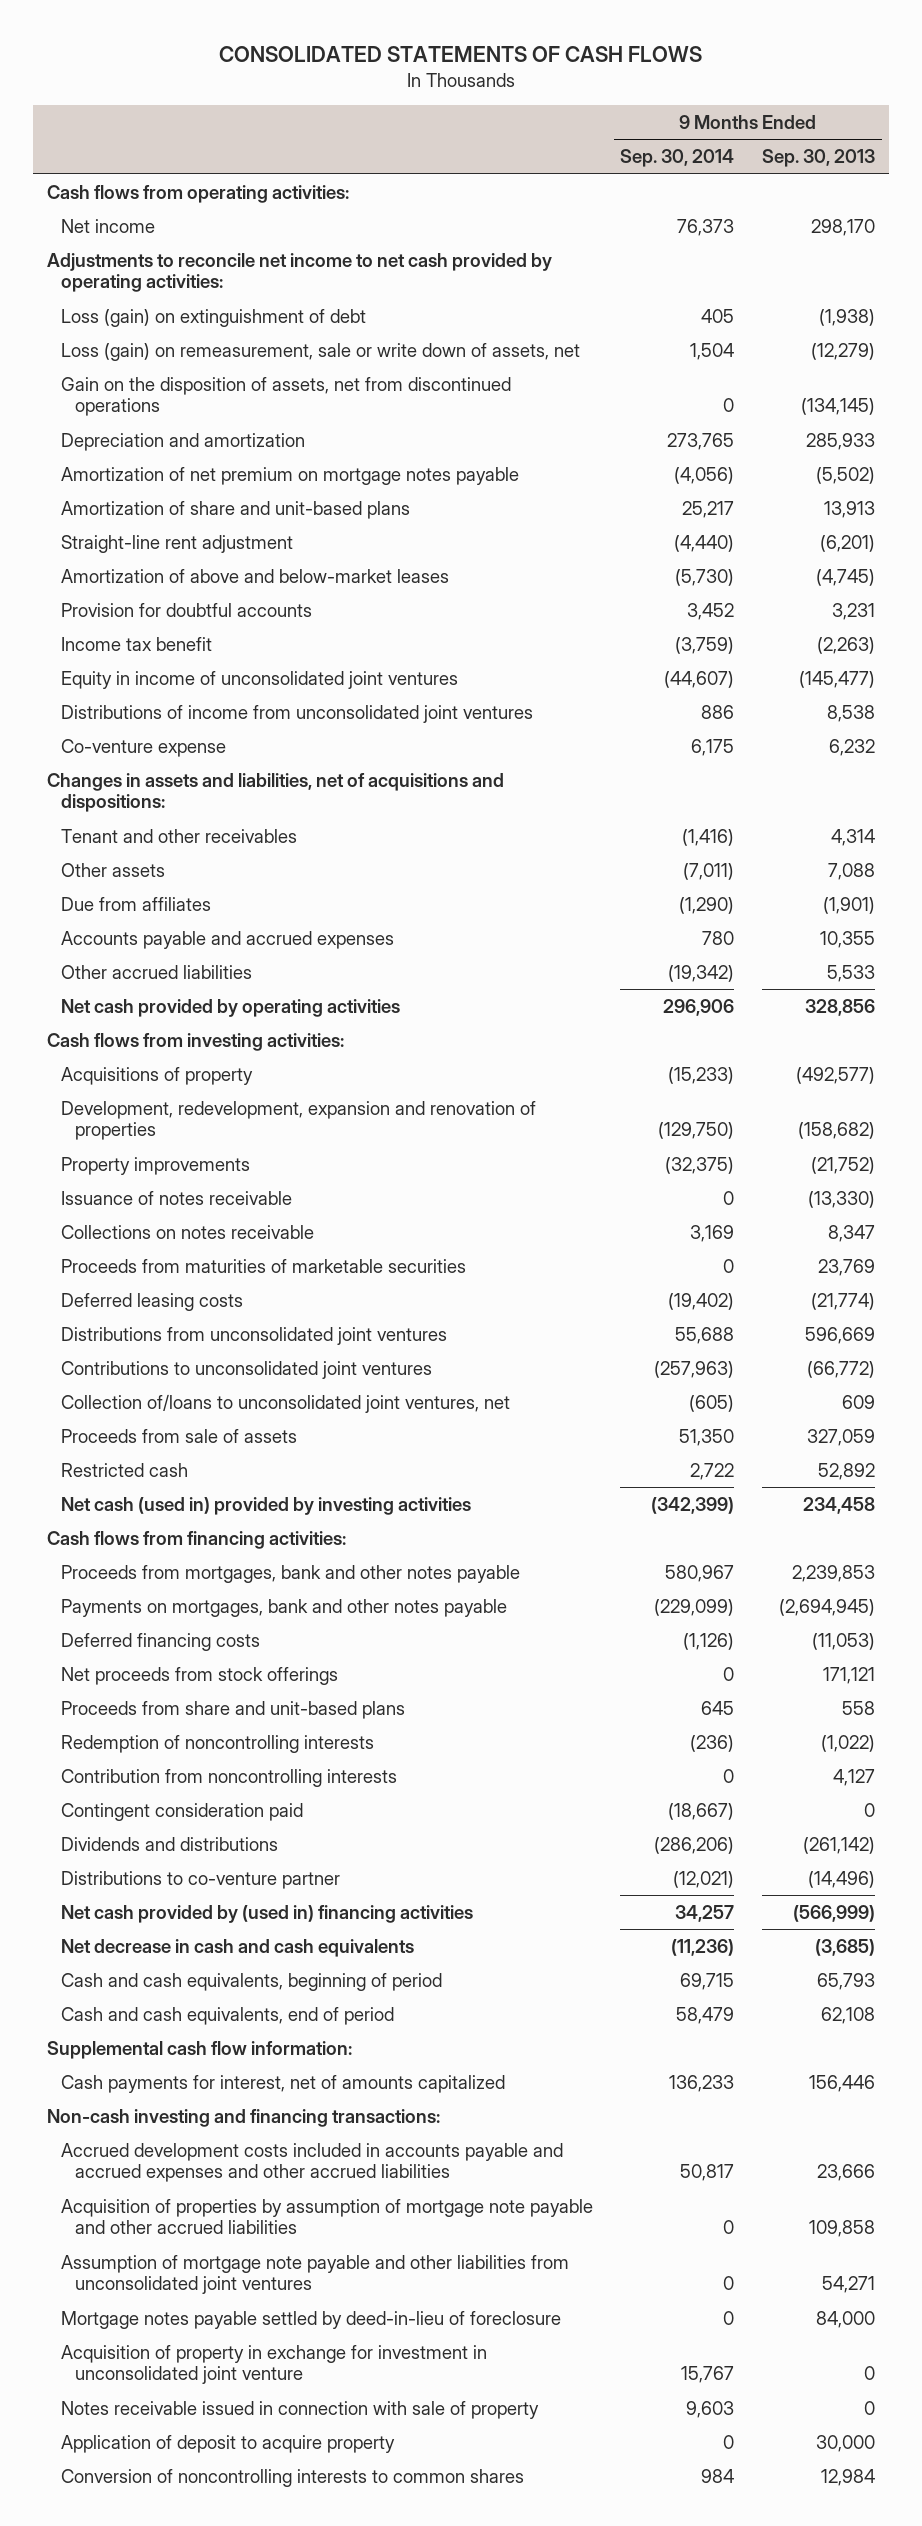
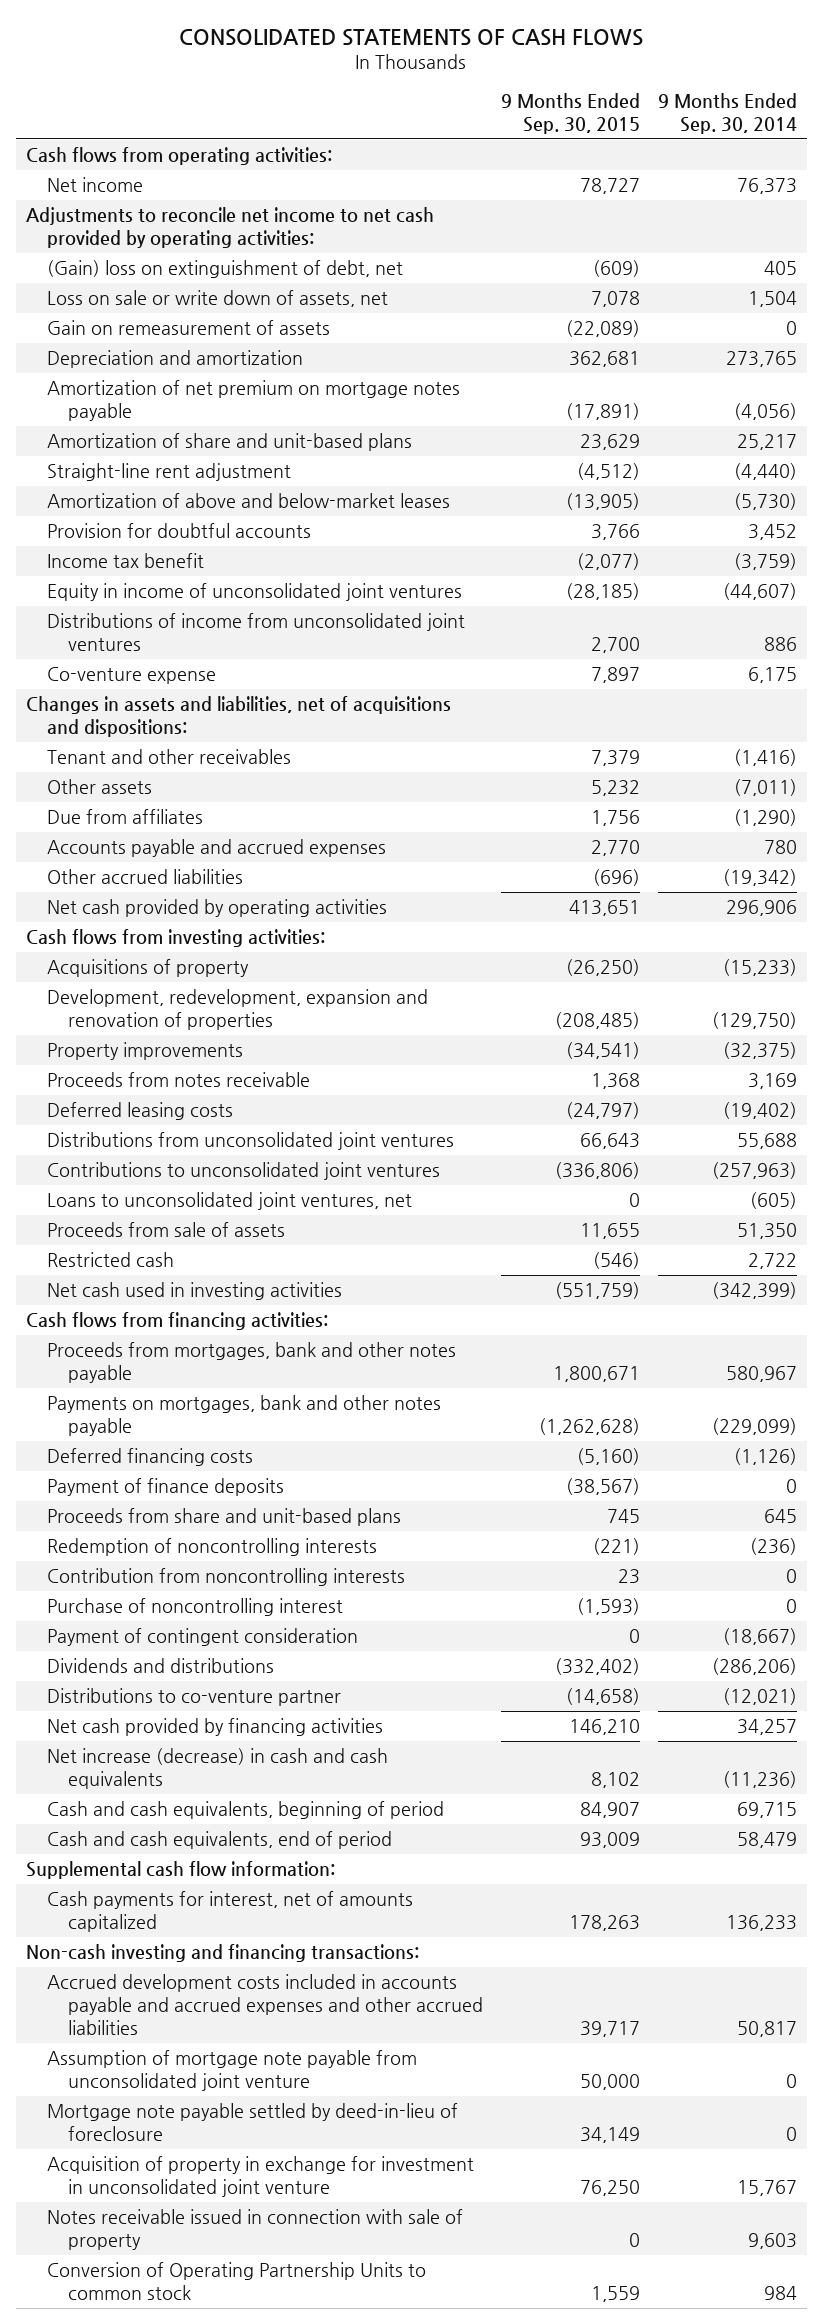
[762,149,876,168] Sep. 30, 2013 -> none
none -> [500,93,640,135] 9 Months Ended Sep. 30, 2015
[60,376,511,417] Gain on the disposition of assets, net from discontinued operations -> none
[60,308,366,327] Loss (gain) on extinguishment of debt -> [46,260,403,279] (Gain) loss on extinguishment of debt, net
[60,342,580,361] Loss (gain) on remeasurement, sale or write down of assets, net -> [46,290,388,308] Loss on sale or write down of assets, net
none -> [46,320,330,336] Gain on remeasurement of assets
[60,1190,292,1205] Issuance of notes receivable -> none
[60,1258,466,1273] Proceeds from maturities of marketable securities -> none
[60,1224,314,1239] Collections on notes receivable -> [46,1072,310,1088] Proceeds from notes receivable
[60,1393,510,1413] Collection of/loans to unconsolidated joint ventures, net -> [46,1192,412,1211] Loans to unconsolidated joint ventures, net
[60,1496,471,1515] Net cash (used in) provided by investing activities -> [46,1282,342,1301] Net cash used in investing activities
[60,1666,338,1685] Net proceeds from stock offerings -> none
none -> [46,1478,284,1497] Payment of finance deposits
none -> [46,1598,343,1617] Purchase of noncontrolling interest
[60,1802,303,1821] Contingent consideration paid -> [46,1628,358,1647] Payment of contingent consideration
[60,1904,473,1923] Net cash provided by (used in) financing activities -> [46,1718,383,1737] Net cash provided by financing activities
[60,1938,414,1957] Net decrease in cash and cash equivalents -> [46,1748,388,1790] Net increase (decrease) in cash and cash equivalents
[60,2198,593,2235] Acquisition of properties by assumption of mortgage note payable and other accrued liabilities -> none
[60,2254,569,2295] Assumption of mortgage note payable and other liabilities from unconsolidated joint ventures -> [46,2050,417,2092] Assumption of mortgage note payable from unconsolidated joint venture
[60,2310,561,2329] Mortgage notes payable settled by deed-in-lieu of foreclosure -> [46,2103,458,2142] Mortgage note payable settled by deed-in-lieu of foreclosure
[60,2434,395,2453] Application of deposit to acquire property -> none
[60,2468,524,2487] Conversion of noncontrolling interests to common shares -> [46,2262,426,2301] Conversion of Operating Partnership Units to common stock

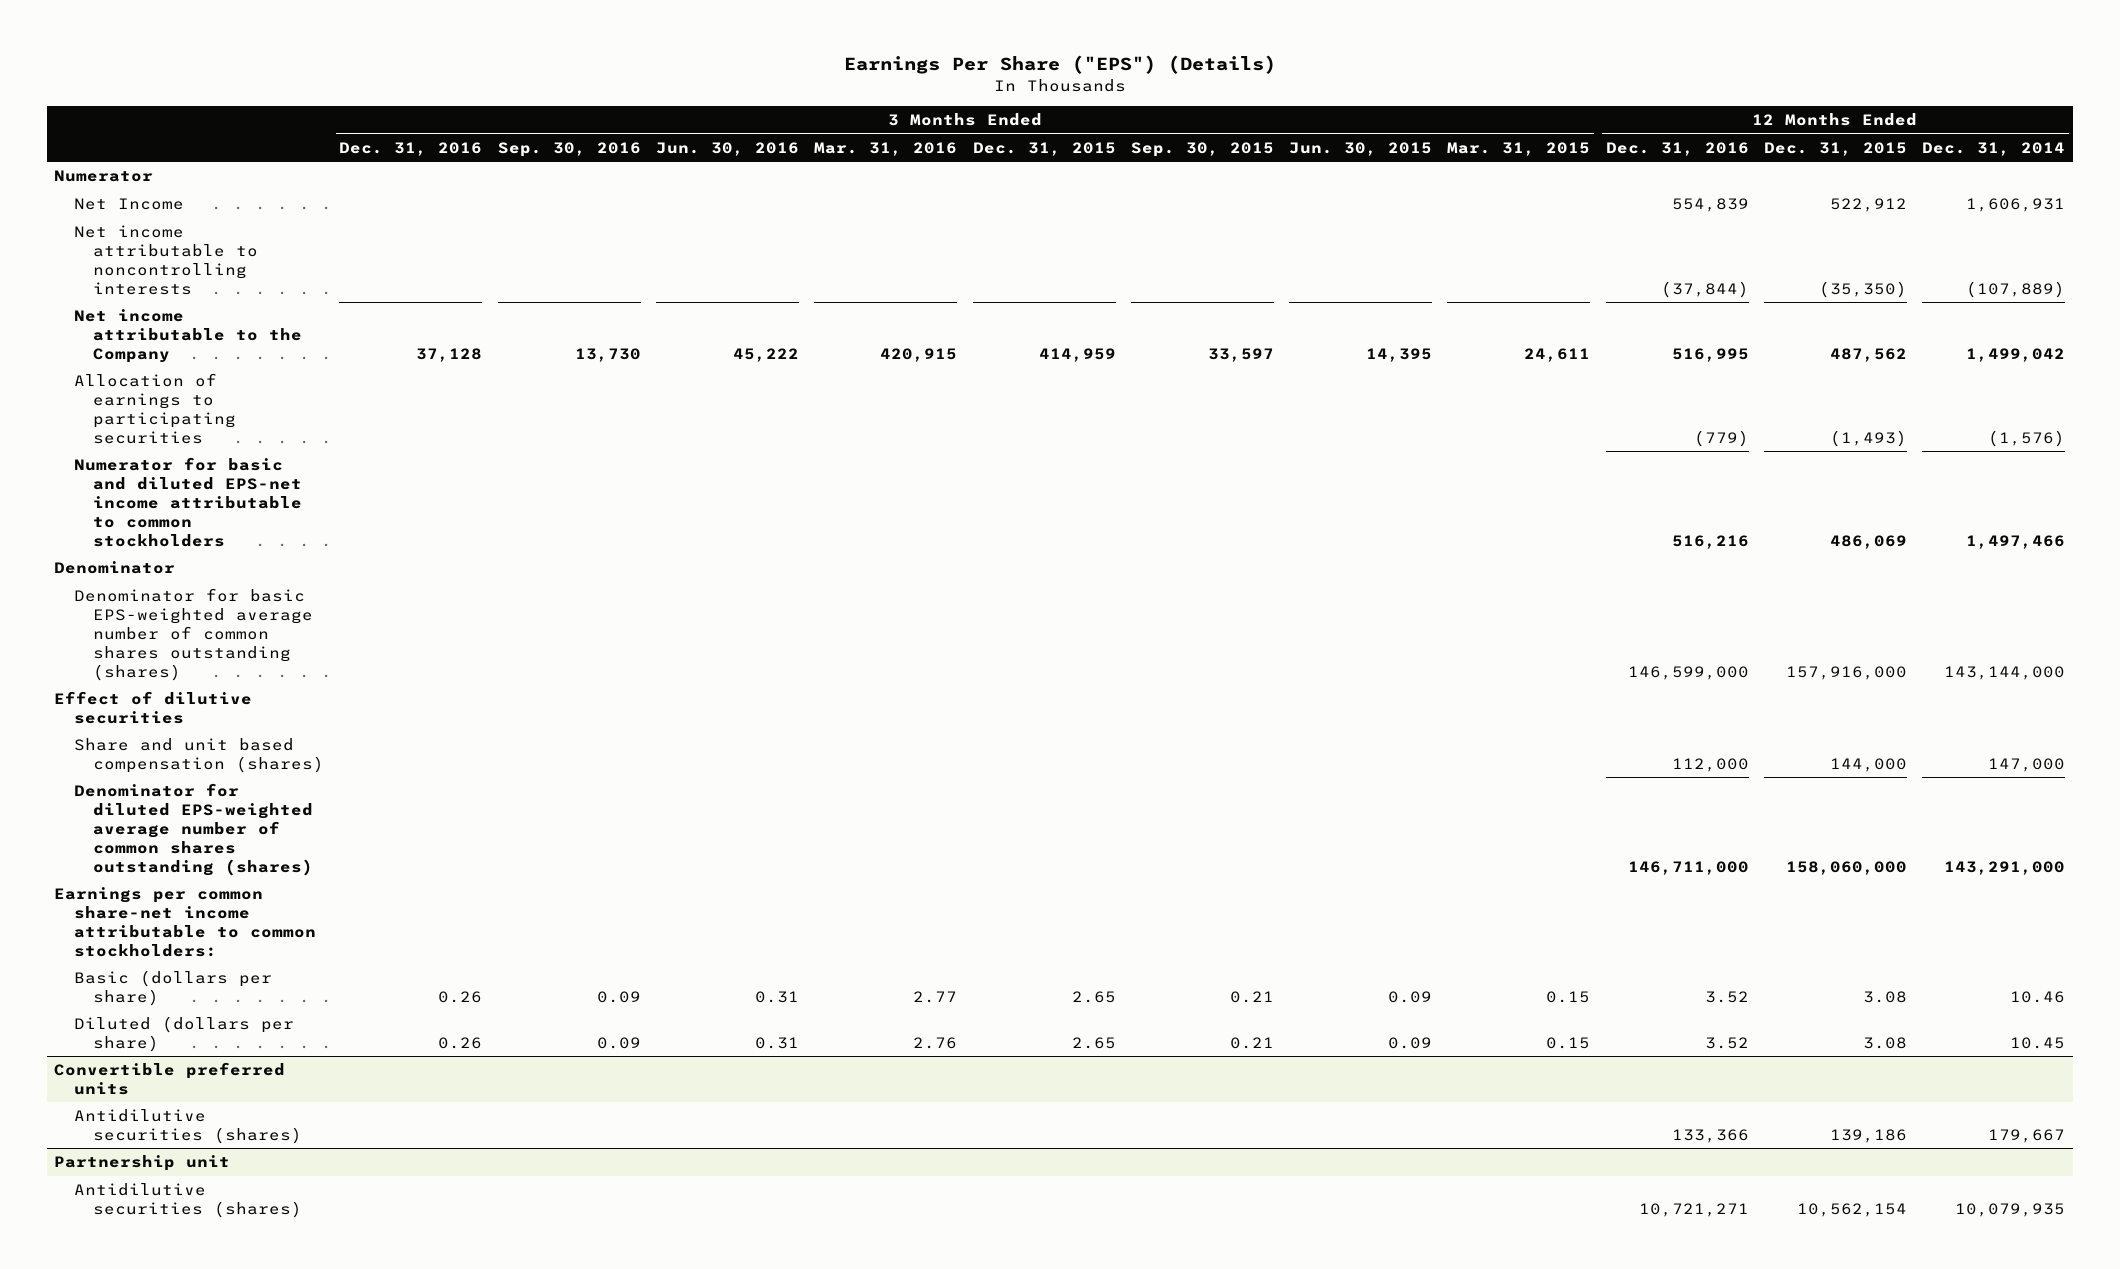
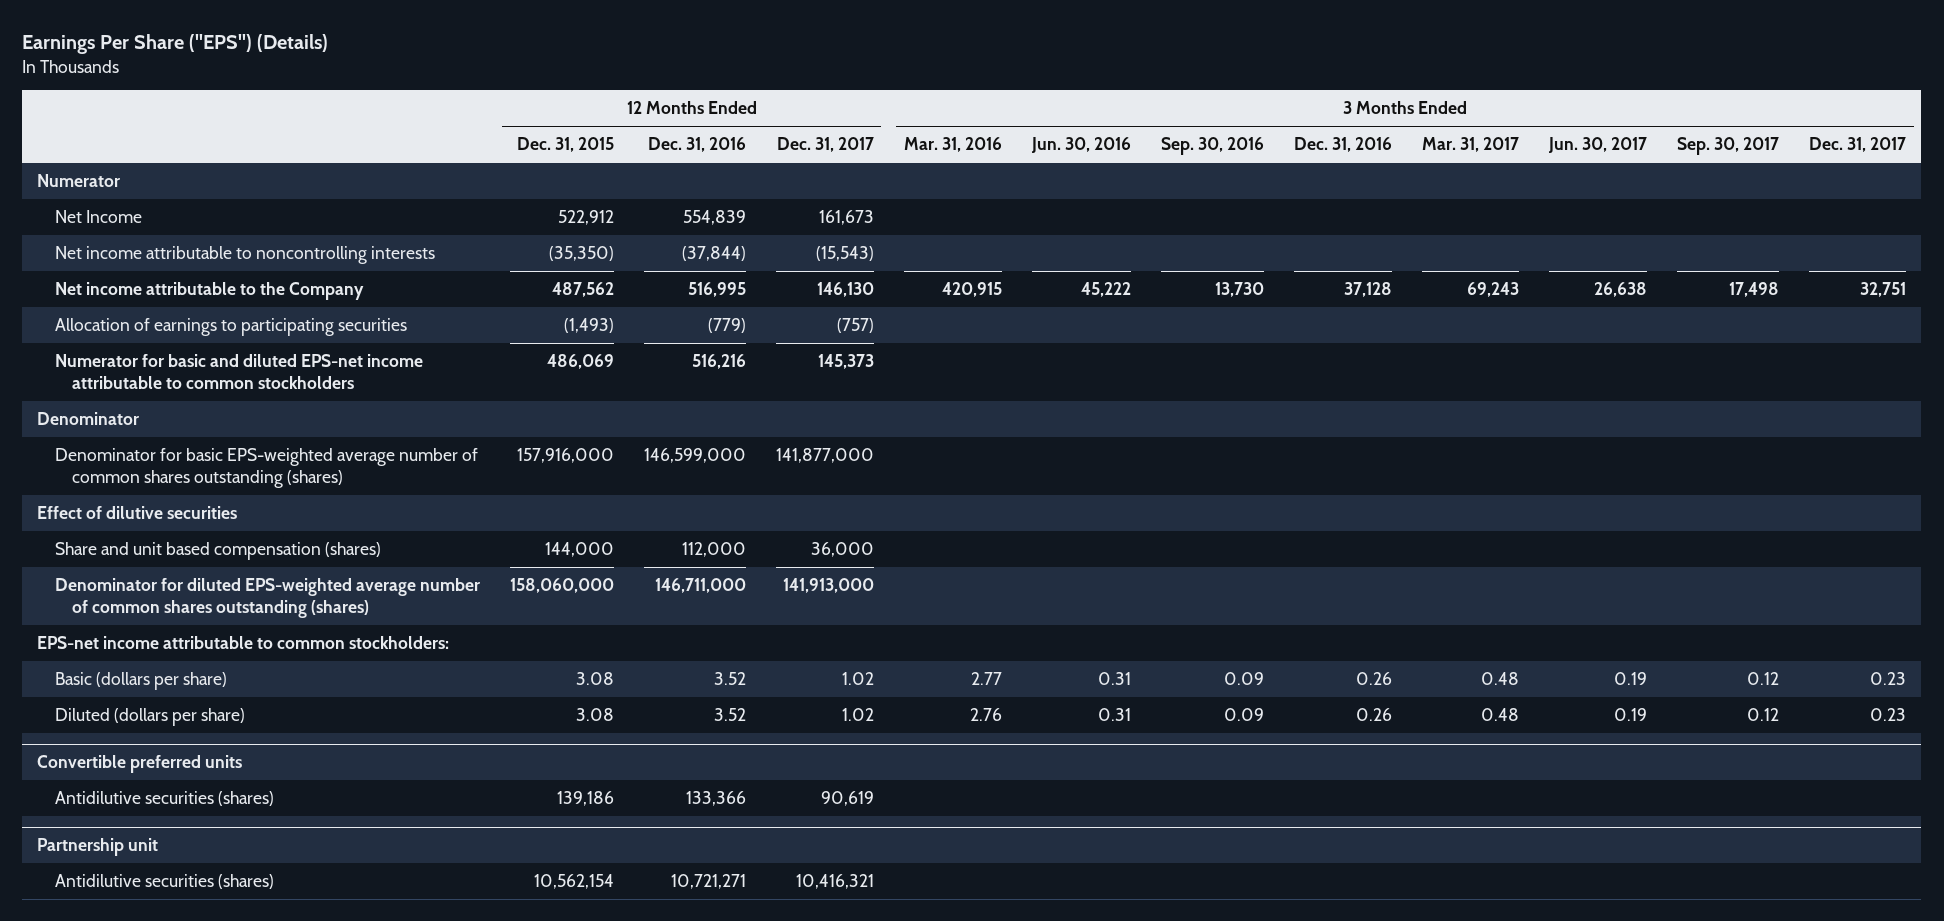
[972,141,1116,156] Dec. 31, 2015 -> none
[1130,141,1274,157] Sep. 30, 2015 -> none
[1289,141,1433,156] Jun. 30, 2015 -> none
[1447,141,1591,156] Mar. 31, 2015 -> none
[1922,141,2066,156] Dec. 31, 2014 -> none
none -> [776,137,874,153] Dec. 31, 2017
none -> [1422,137,1520,153] Mar. 31, 2017
none -> [1548,137,1648,154] Jun. 30, 2017
none -> [1677,137,1780,156] Sep. 30, 2017
none -> [1809,137,1907,153] Dec. 31, 2017
[54,887,316,957] Earnings per common share-net income attributable to common stockholders: -> [37,636,450,650] EPS-net income attributable to common stockholders:

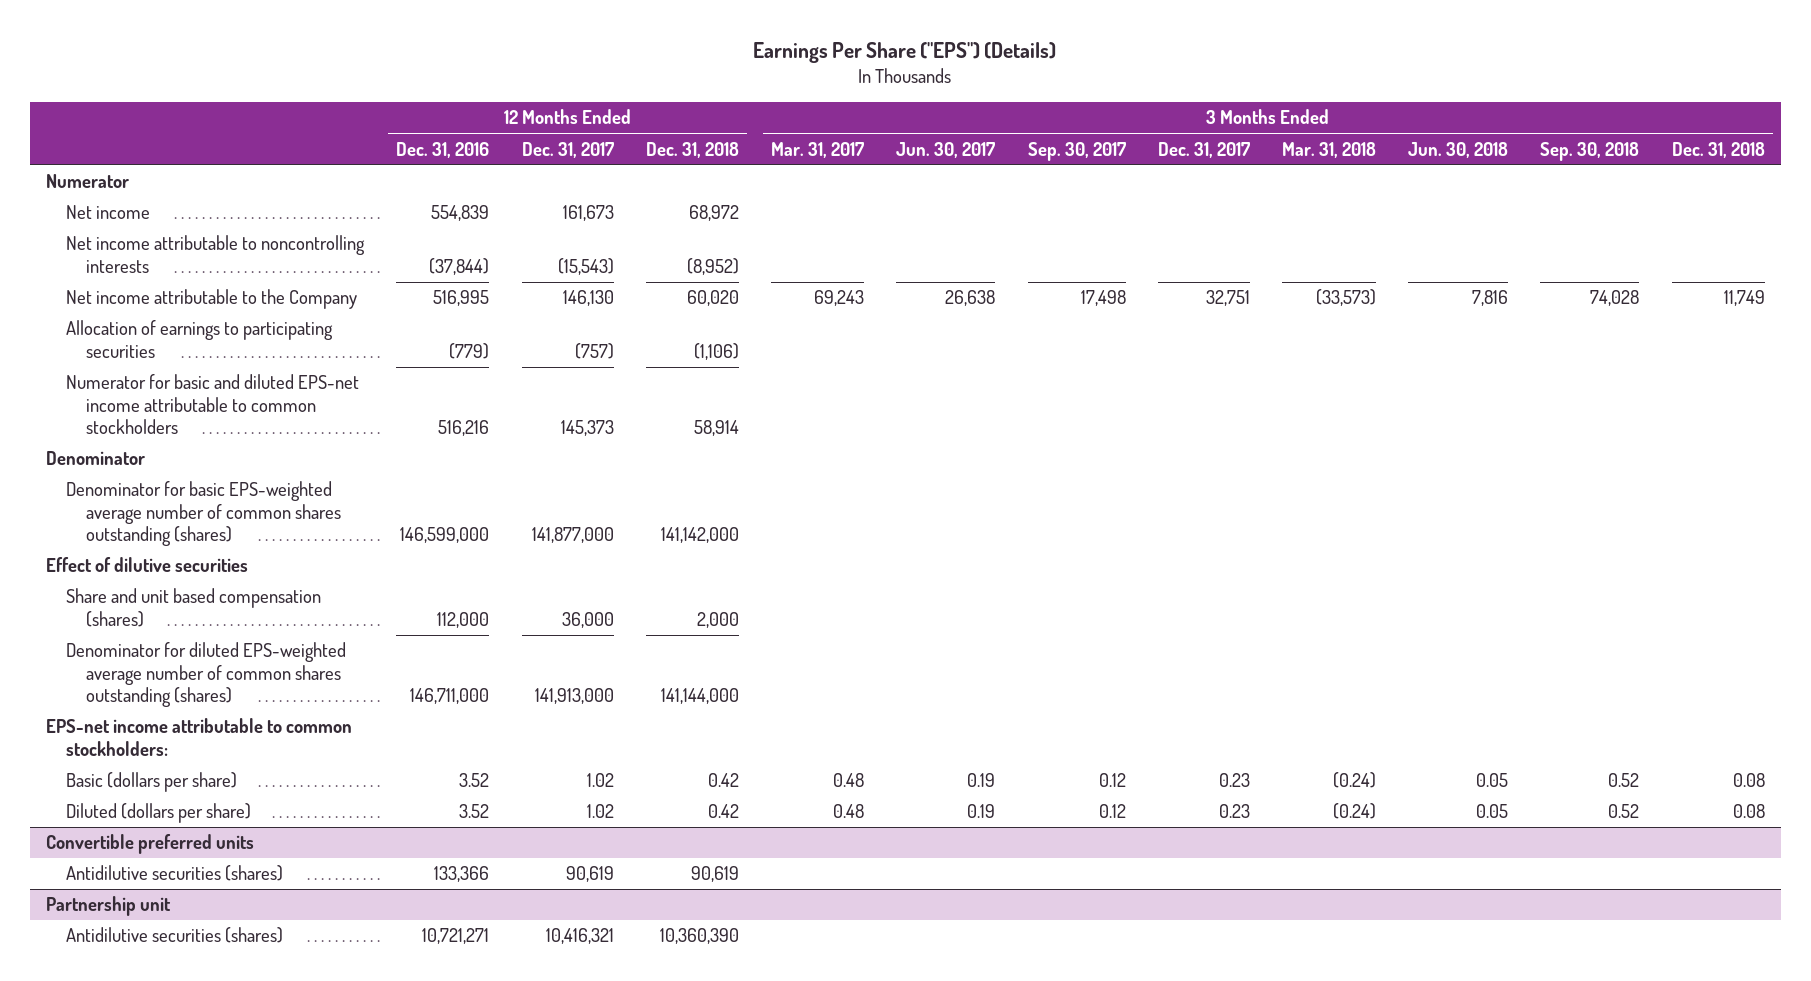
[516,137,614,153] Dec. 31, 2015 -> none
[903,137,1002,153] Mar. 31, 2016 -> none
[1031,137,1132,154] Jun. 30, 2016 -> none
[1161,137,1265,156] Sep. 30, 2016 -> none
[1294,137,1393,153] Dec. 31, 2016 -> none
none -> [645,141,739,158] Dec. 31, 2018
none -> [1281,141,1376,158] Mar. 31, 2018
none -> [1408,141,1509,158] Jun. 30, 2018
none -> [1540,141,1640,161] Sep. 30, 2018
none -> [1671,141,1765,158] Dec. 31, 2018
[54,210,142,224] Net Income -> [66,205,151,220] Net income

